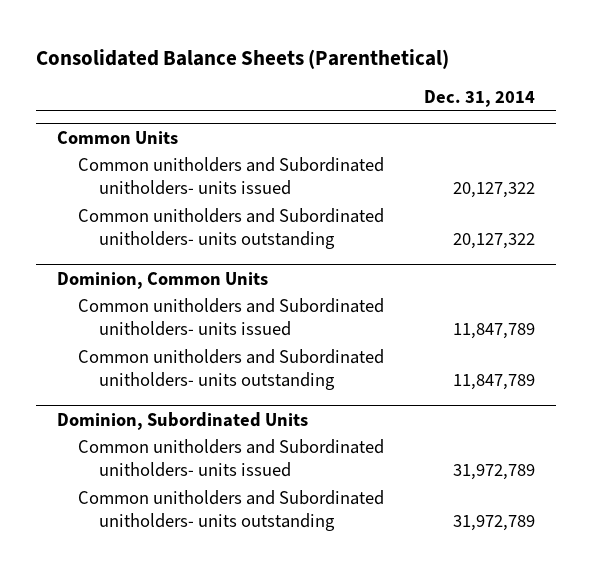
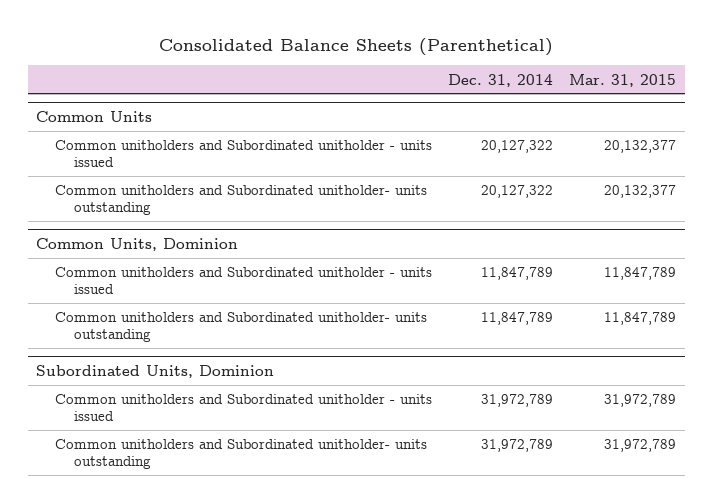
none -> [569,73,677,87] Mar. 31, 2015
[77,157,384,196] Common unitholders and Subordinated unitholders- units issued -> [54,140,432,168] Common unitholders and Subordinated unitholder - units issued
[77,208,384,250] Common unitholders and Subordinated unitholders- units outstanding -> [54,185,427,216] Common unitholders and Subordinated unitholder- units outstanding
[56,271,268,289] Dominion, Common Units -> [35,237,238,251] Common Units, Dominion
[77,298,384,337] Common unitholders and Subordinated unitholders- units issued -> [54,267,432,295] Common unitholders and Subordinated unitholder - units issued
[77,349,384,391] Common unitholders and Subordinated unitholders- units outstanding -> [54,312,427,343] Common unitholders and Subordinated unitholder- units outstanding
[56,411,308,430] Dominion, Subordinated Units -> [35,364,274,378] Subordinated Units, Dominion
[77,439,384,478] Common unitholders and Subordinated unitholders- units issued -> [54,394,432,422] Common unitholders and Subordinated unitholder - units issued
[77,490,384,532] Common unitholders and Subordinated unitholders- units outstanding -> [54,439,427,470] Common unitholders and Subordinated unitholder- units outstanding

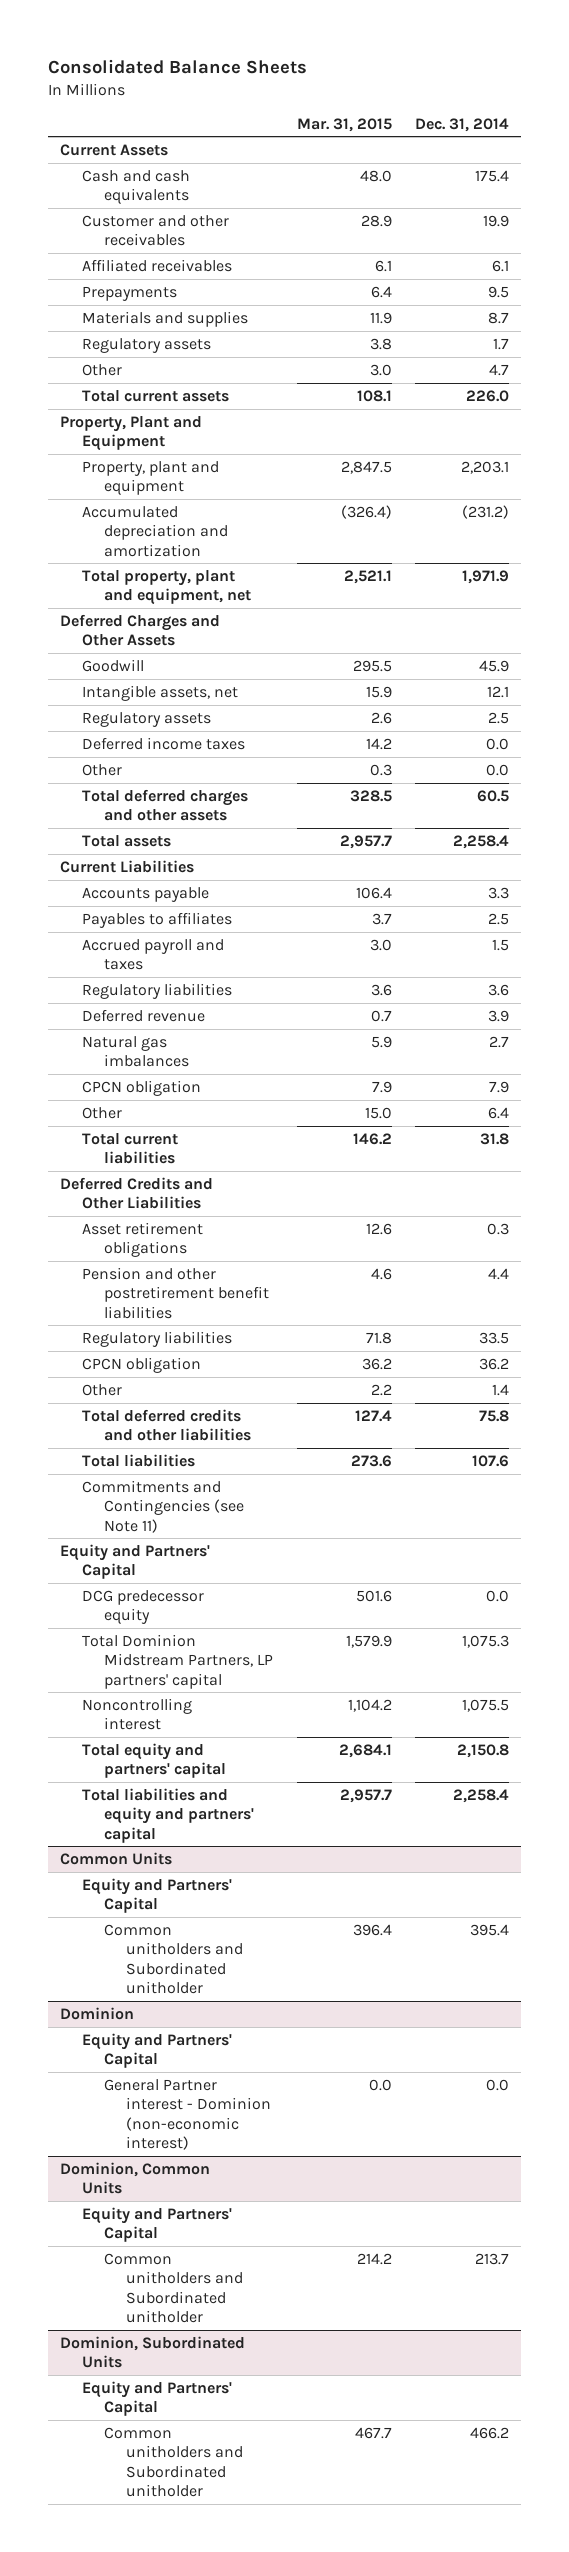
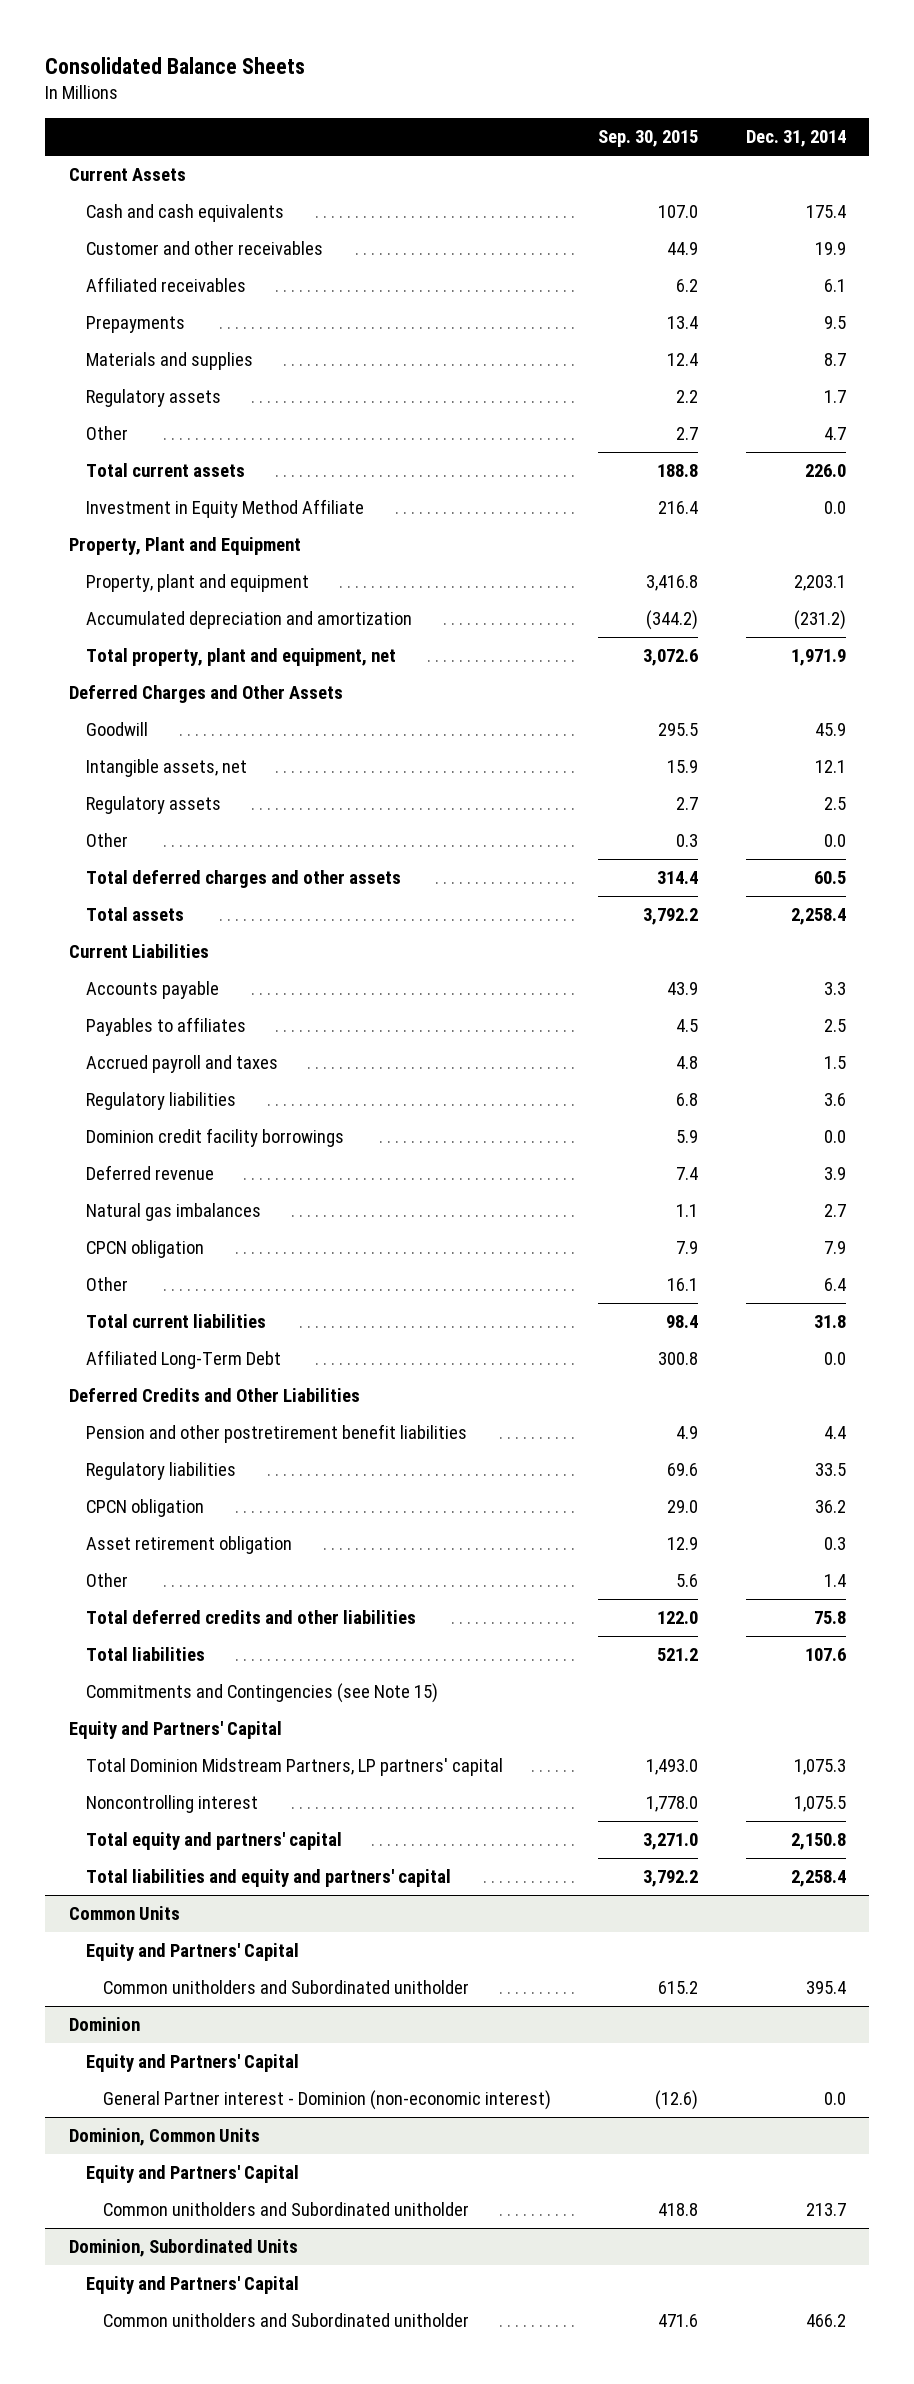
[296,117,392,132] Mar. 31, 2015 -> none
none -> [598,130,699,148] Sep. 30, 2015
none -> [86,499,365,519] Investment in Equity Method Affiliate
[82,736,246,750] Deferred income taxes -> none
none -> [86,1128,345,1148] Dominion credit facility borrowings
none -> [86,1350,282,1370] Affiliated Long-Term Debt
[82,1221,204,1258] Asset retirement obligations -> none
none -> [86,1536,293,1555] Asset retirement obligation
[82,1479,245,1533] Commitments and Contingencies (see Note 11) -> [86,1683,439,1704] Commitments and Contingencies (see Note 15)
[82,1589,205,1625] DCG predecessor equity -> none

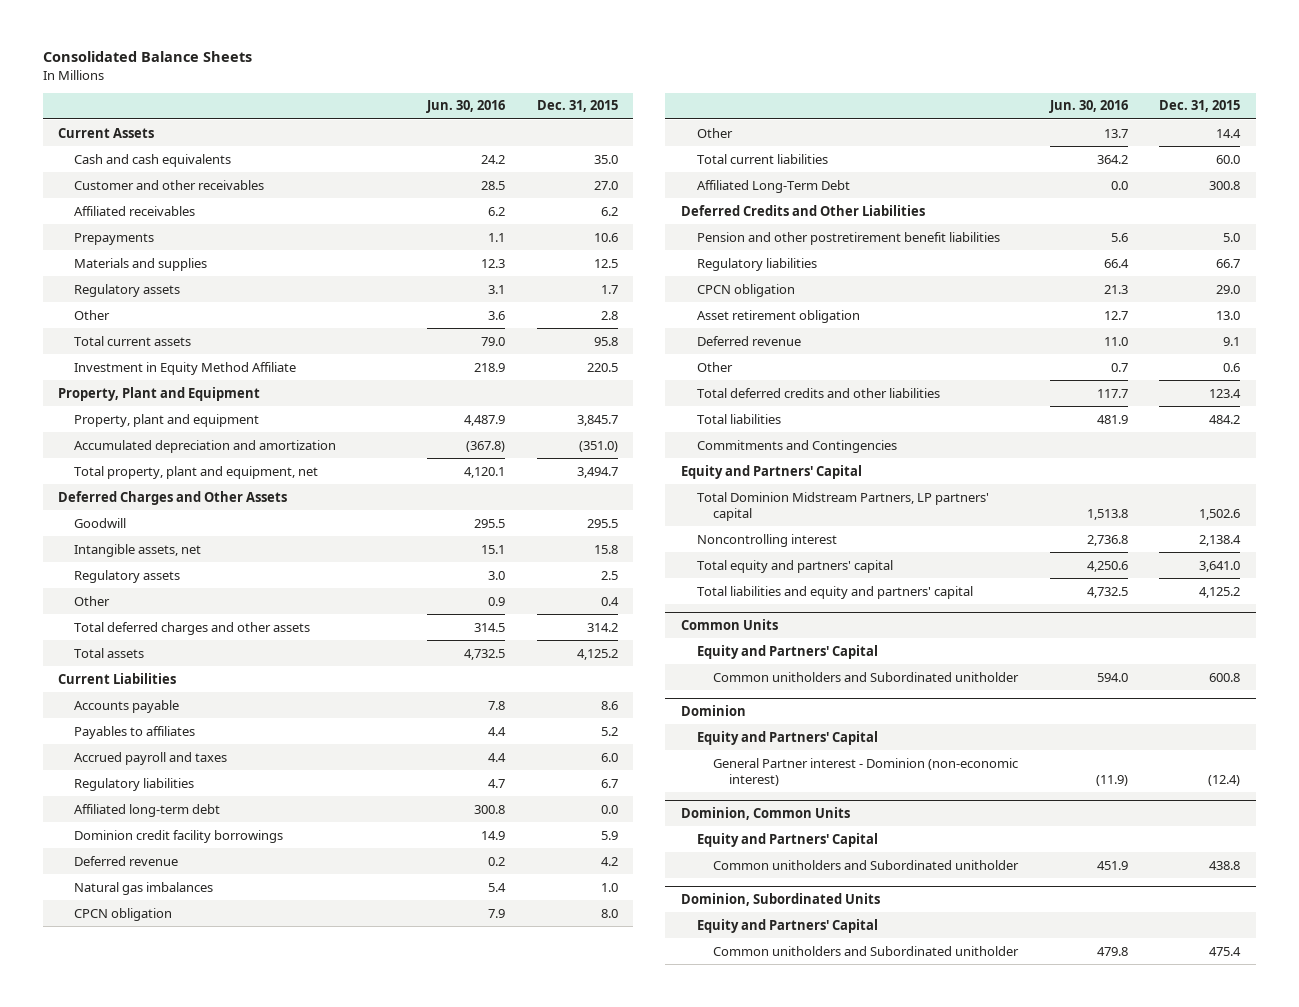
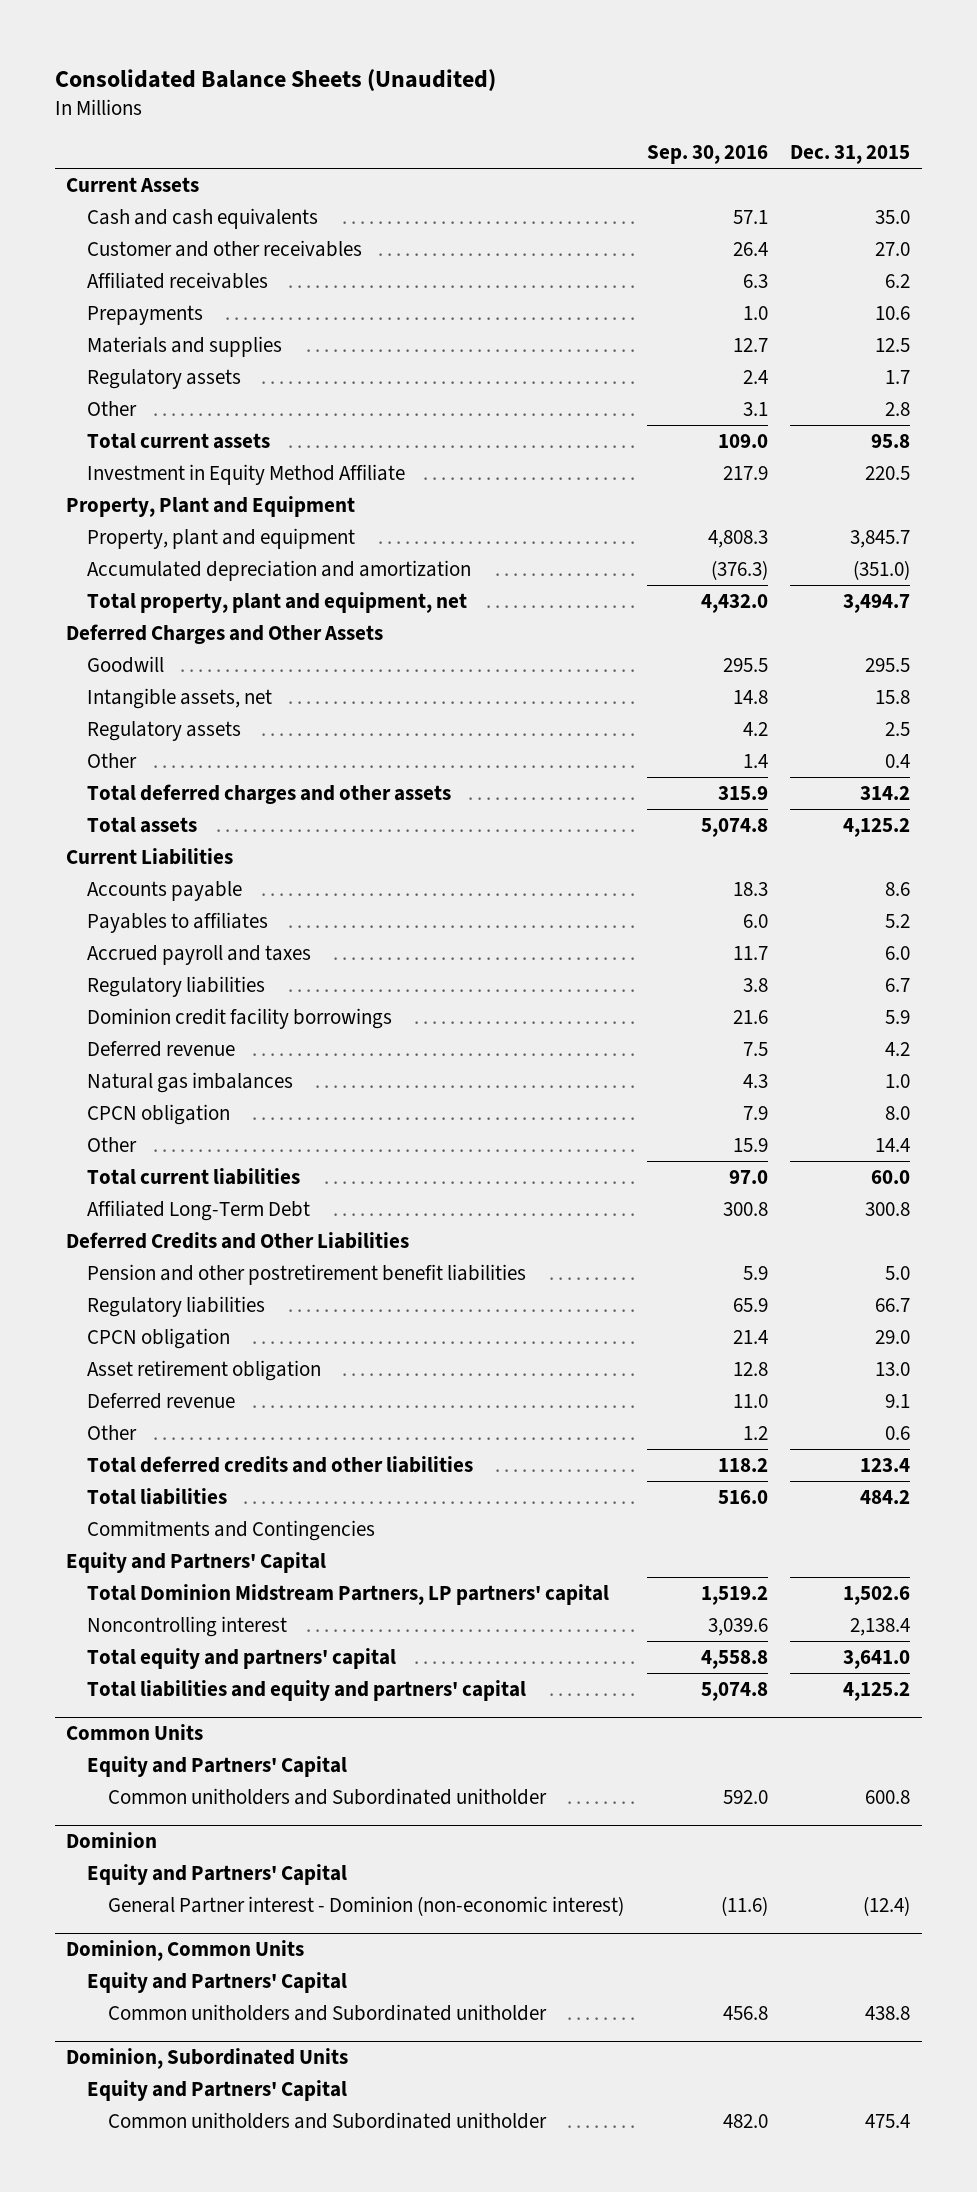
[42,51,252,63] Consolidated Balance Sheets -> [54,69,496,92] Consolidated Balance Sheets (Unaudited)
[425,100,505,114] Jun. 30, 2016 -> none
none -> [646,145,768,165] Sep. 30, 2016
[74,803,221,817] Affiliated long-term debt -> none

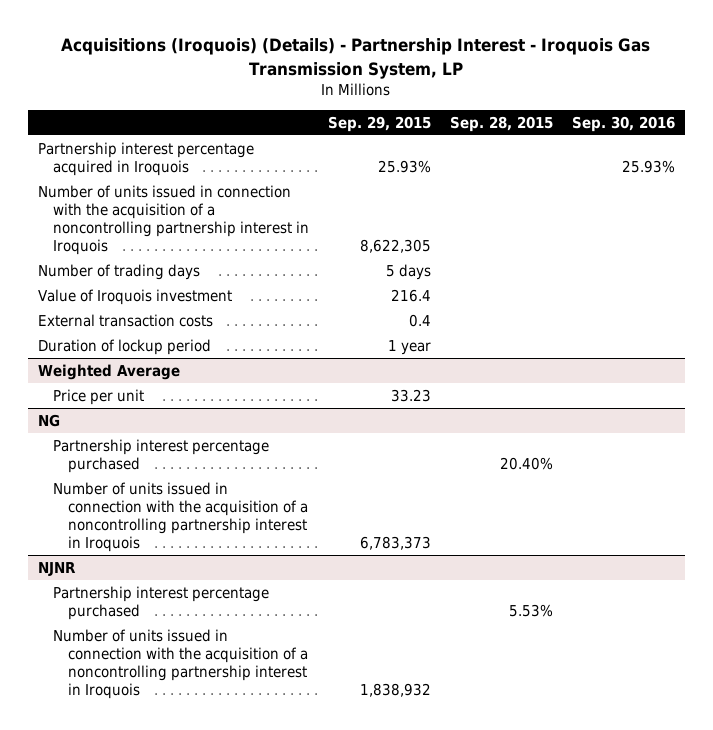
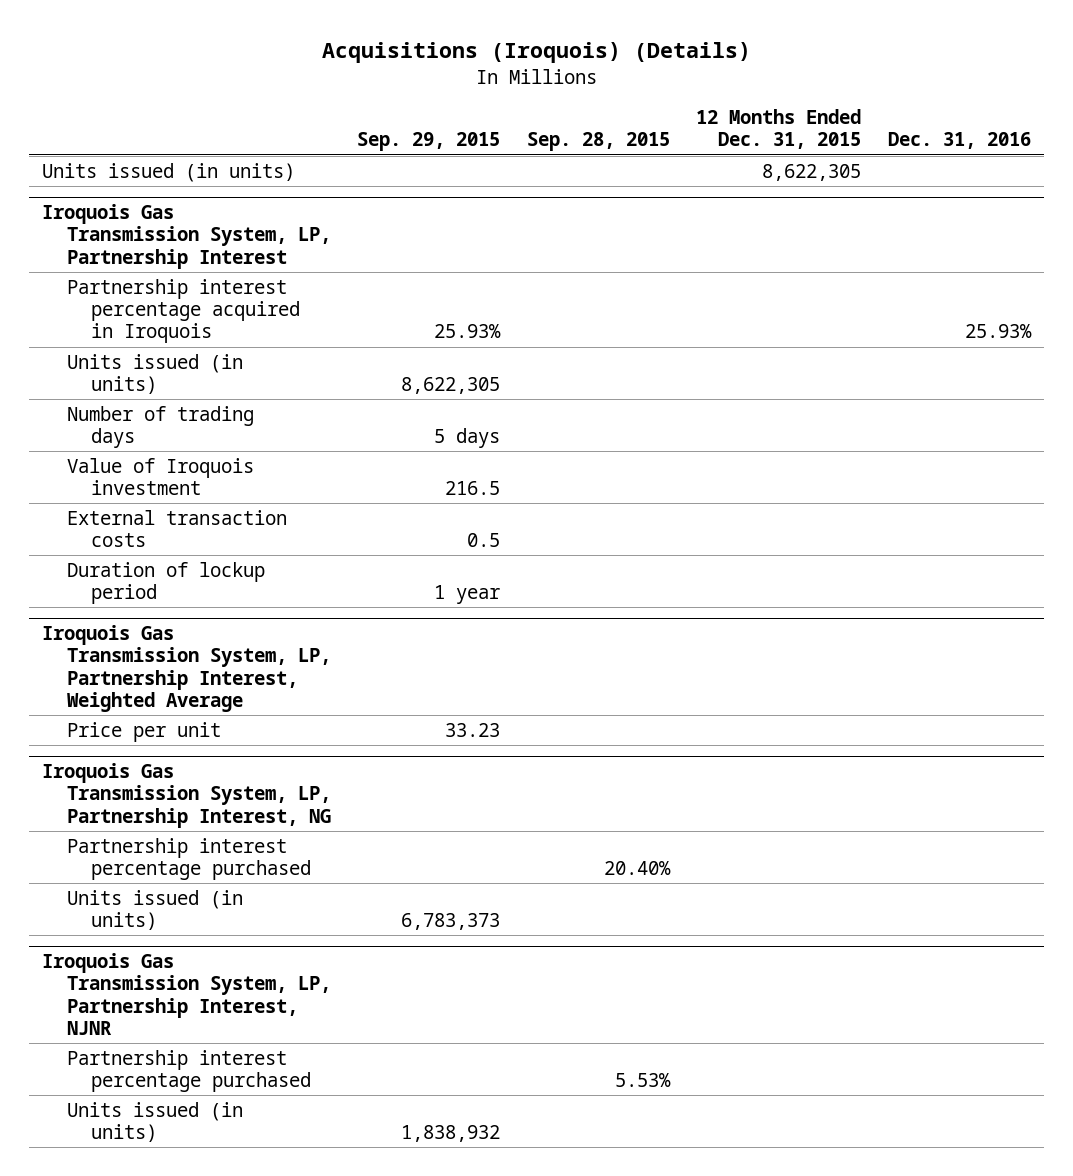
[61,38,651,79] Acquisitions (Iroquois) (Details) - Partnership Interest - Iroquois Gas Transmission System, LP -> [321,42,751,64] Acquisitions (Iroquois) (Details)
[572,115,676,132] Sep. 30, 2016 -> none
none -> [696,109,862,150] 12 Months Ended Dec. 31, 2015
none -> [888,132,1032,150] Dec. 31, 2016
none -> [42,162,296,182] Units issued (in units)
none -> [42,203,331,269] Iroquois Gas Transmission System, LP, Partnership Interest
[37,184,309,256] Number of units issued in connection with the acquisition of a noncontrolling partnership interest in Iroquois -> [66,353,243,395] Units issued (in units)
[391,288,432,302] 216.4 -> [445,481,501,496] 216.5
[409,313,432,327] 0.4 -> [467,533,501,548] 0.5
[37,363,180,380] Weighted Average -> none
none -> [42,624,331,712] Iroquois Gas Transmission System, LP, Partnership Interest, Weighted Average
[37,413,60,427] NG -> none
none -> [42,762,331,828] Iroquois Gas Transmission System, LP, Partnership Interest, NG
[37,561,76,576] NJNR -> none
[52,481,309,553] Number of units issued in connection with the acquisition of a noncontrolling partnership interest in Iroquois -> [66,889,243,931] Units issued (in units)
none -> [42,952,331,1035] Iroquois Gas Transmission System, LP, Partnership Interest, NJNR
[52,628,309,700] Number of units issued in connection with the acquisition of a noncontrolling partnership interest in Iroquois -> [66,1101,243,1143] Units issued (in units)

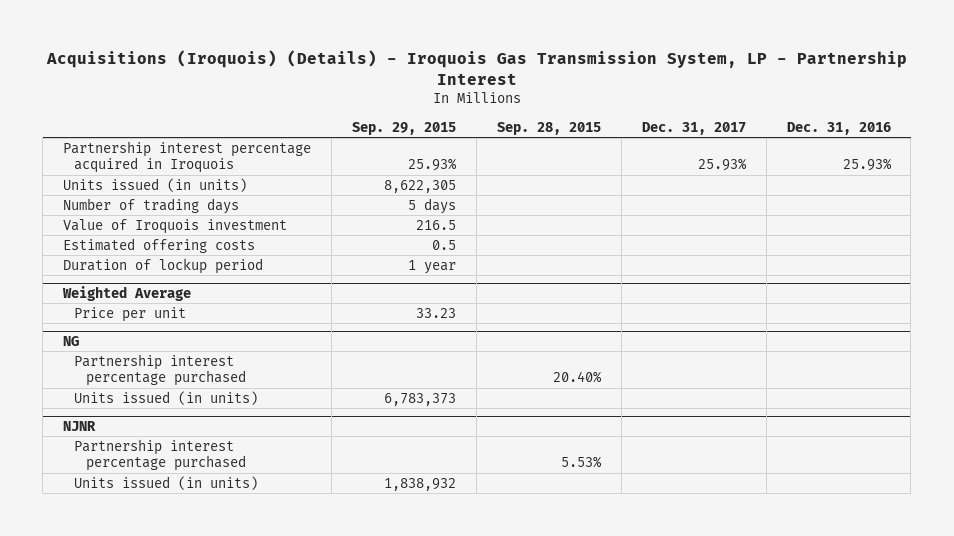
[321,42,751,64] Acquisitions (Iroquois) (Details) -> [45,49,907,86] Acquisitions (Iroquois) (Details) - Iroquois Gas Transmission System, LP - Partnership Interest
[696,109,862,150] 12 Months Ended Dec. 31, 2015 -> none
none -> [641,122,746,136] Dec. 31, 2017
[42,162,296,182] Units issued (in units) -> none
[42,203,331,269] Iroquois Gas Transmission System, LP, Partnership Interest -> none
[66,509,287,548] External transaction costs -> [63,237,256,253] Estimated offering costs
[42,624,331,712] Iroquois Gas Transmission System, LP, Partnership Interest, Weighted Average -> none
none -> [62,286,192,302] Weighted Average
[42,762,331,828] Iroquois Gas Transmission System, LP, Partnership Interest, NG -> none
none -> [63,336,80,347] NG
[42,952,331,1035] Iroquois Gas Transmission System, LP, Partnership Interest, NJNR -> none
none -> [63,421,97,432] NJNR

